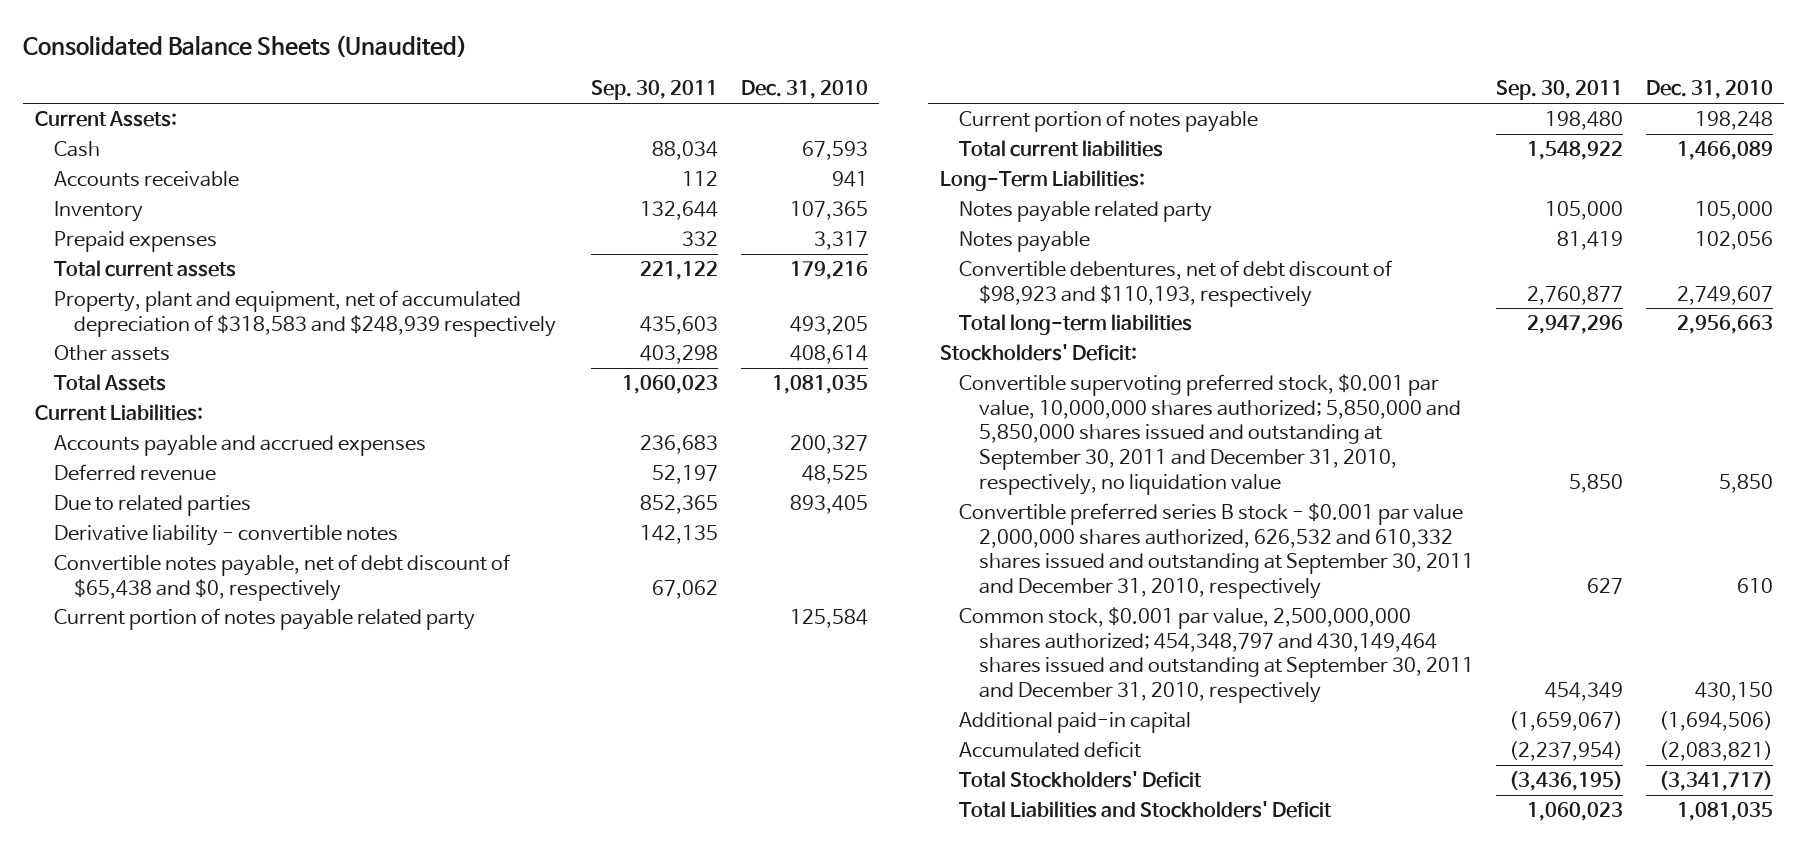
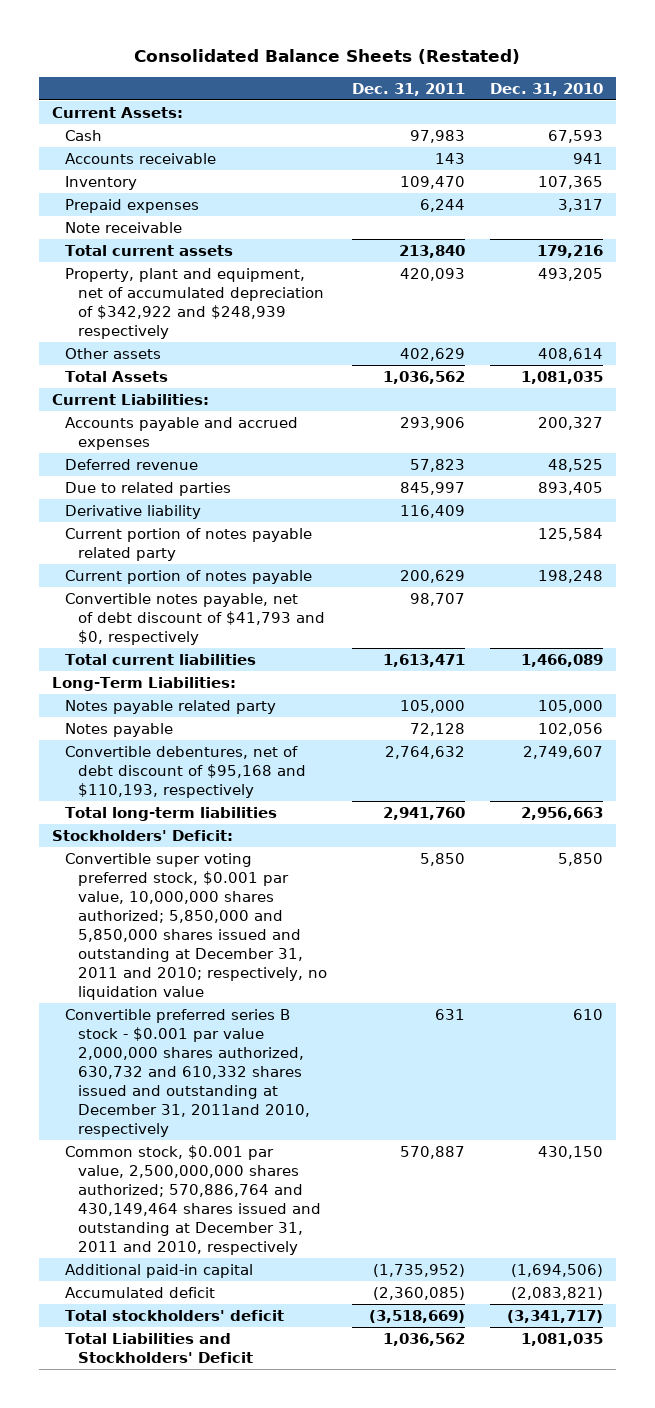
[23,34,468,58] Consolidated Balance Sheets (Unaudited) -> [134,49,521,65] Consolidated Balance Sheets (Restated)
[591,80,719,101] Sep. 30, 2011 -> none
none -> [351,82,465,96] Dec. 31, 2011
none -> [64,221,182,233] Note receivable
[54,289,556,337] Property, plant and equipment, net of accumulated depreciation of $318,583 and $248,939 respectively -> [64,267,324,339] Property, plant and equipment, net of accumulated depreciation of $342,922 and $248,939 respectively
[54,553,511,601] Convertible notes payable, net of debt discount of $65,438 and $0, respectively -> none
[54,524,399,546] Derivative liability - convertible notes -> [64,504,201,519] Derivative liability
none -> [64,592,325,645] Convertible notes payable, net of debt discount of $41,793 and $0, respectively
[959,259,1393,307] Convertible debentures, net of debt discount of $98,923 and $110,193, respectively -> [64,745,306,798] Convertible debentures, net of debt discount of $95,168 and $110,193, respectively
[959,373,1461,495] Convertible supervoting preferred stock, $0.001 par value, 10,000,000 shares authorized; 5,850,000 and 5,850,000 shares issued and outstanding at September 30, 2011 and December 31, 2010, respectively, no liquidation value -> [64,852,327,1000] Convertible super voting preferred stock, $0.001 par value, 10,000,000 shares authorized; 5,850,000 and 5,850,000 shares issued and outstanding at December 31, 2011 and 2010; respectively, no liquidation value
[959,502,1474,600] Convertible preferred series B stock - $0.001 par value 2,000,000 shares authorized, 626,532 and 610,332 shares issued and outstanding at September 30, 2011 and December 31, 2010, respectively -> [64,1008,310,1137] Convertible preferred series B stock - $0.001 par value 2,000,000 shares authorized, 630,732 and 610,332 shares issued and outstanding at December 31, 2011and 2010, respectively
[959,606,1474,704] Common stock, $0.001 par value, 2,500,000,000 shares authorized; 454,348,797 and 430,149,464 shares issued and outstanding at September 30, 2011 and December 31, 2010, respectively -> [64,1144,321,1255] Common stock, $0.001 par value, 2,500,000,000 shares authorized; 570,886,764 and 430,149,464 shares issued and outstanding at December 31, 2011 and 2010, respectively
[959,770,1203,788] Total Stockholders' Deficit -> [64,1309,284,1321] Total stockholders' deficit

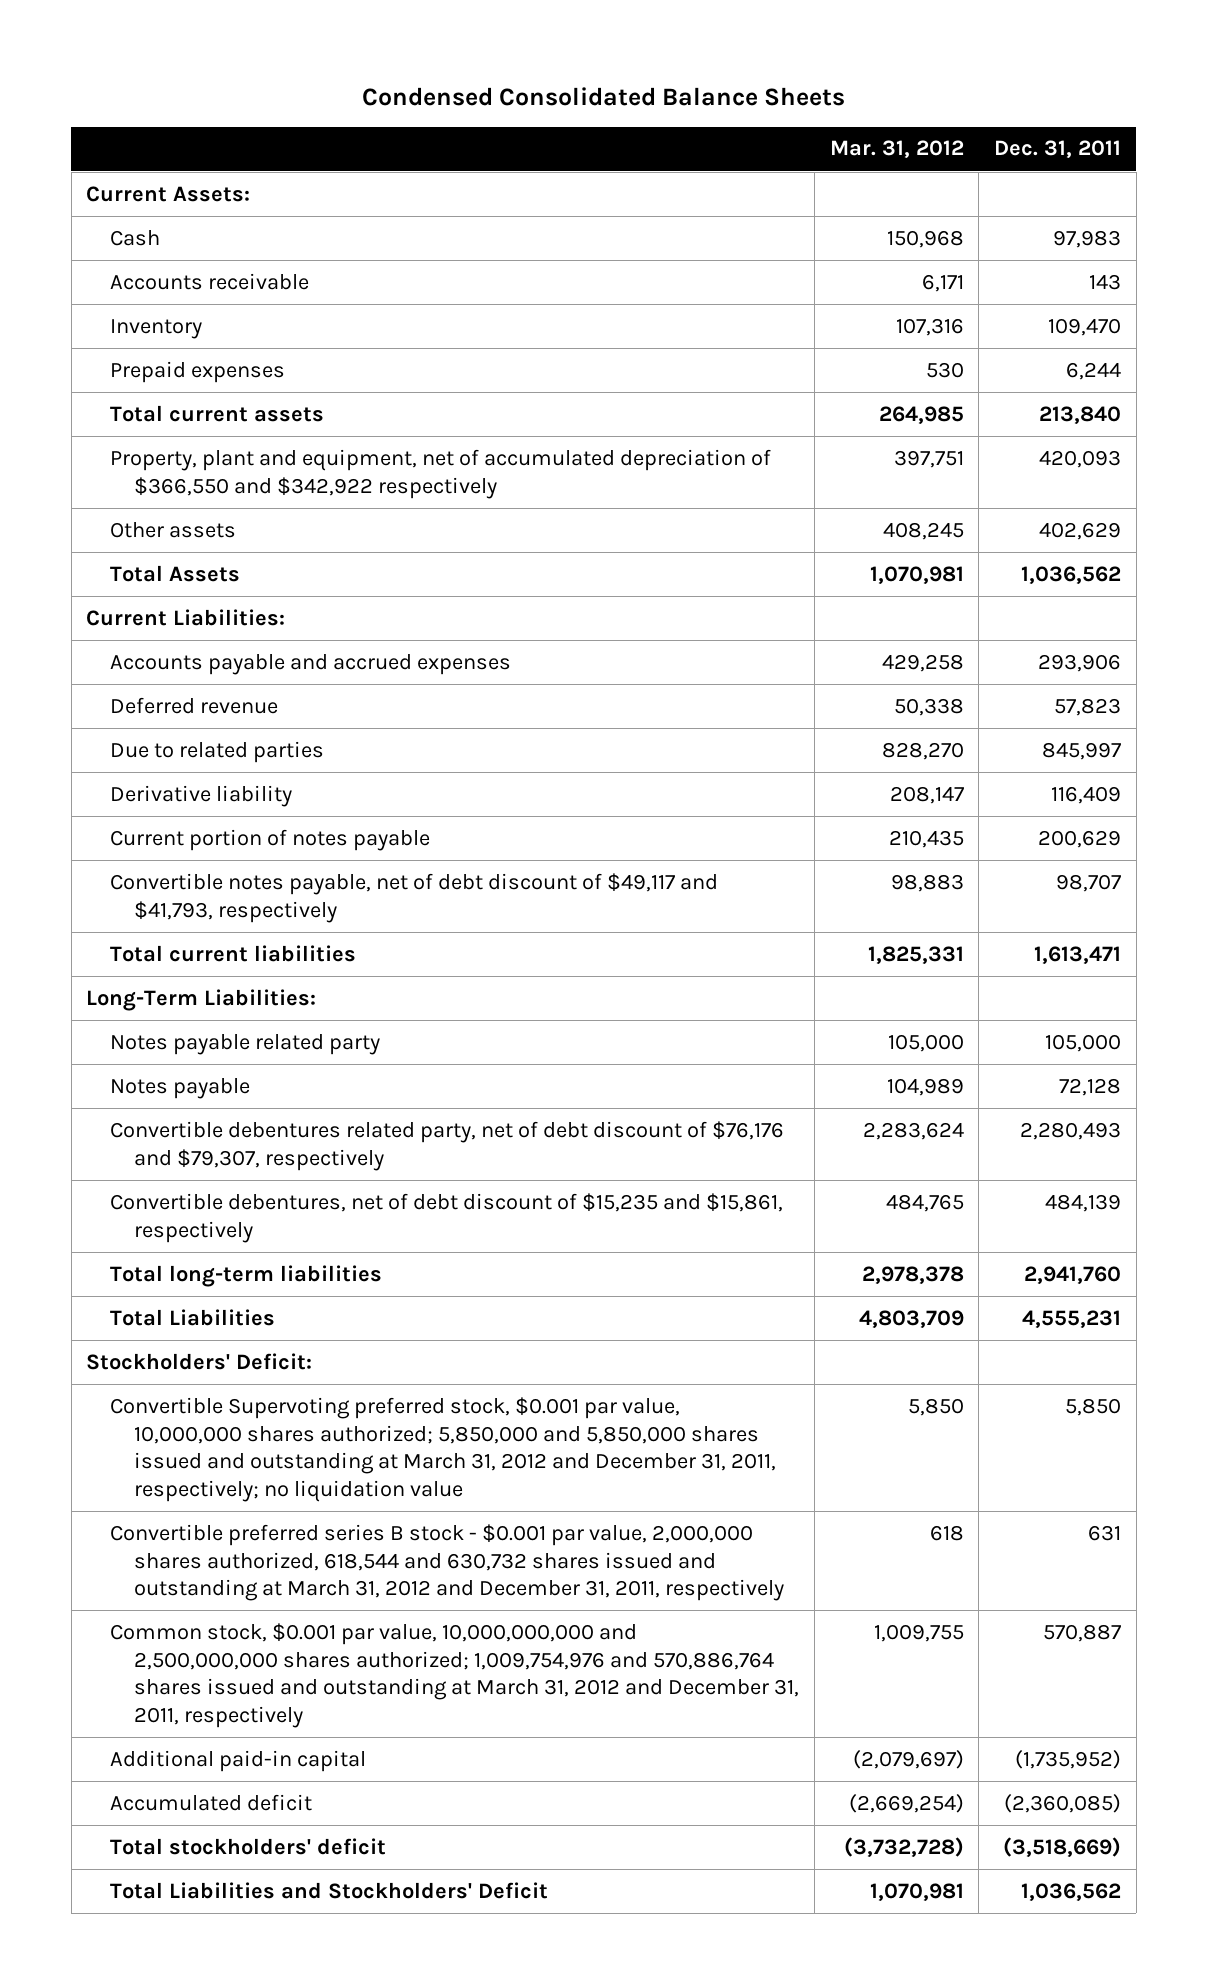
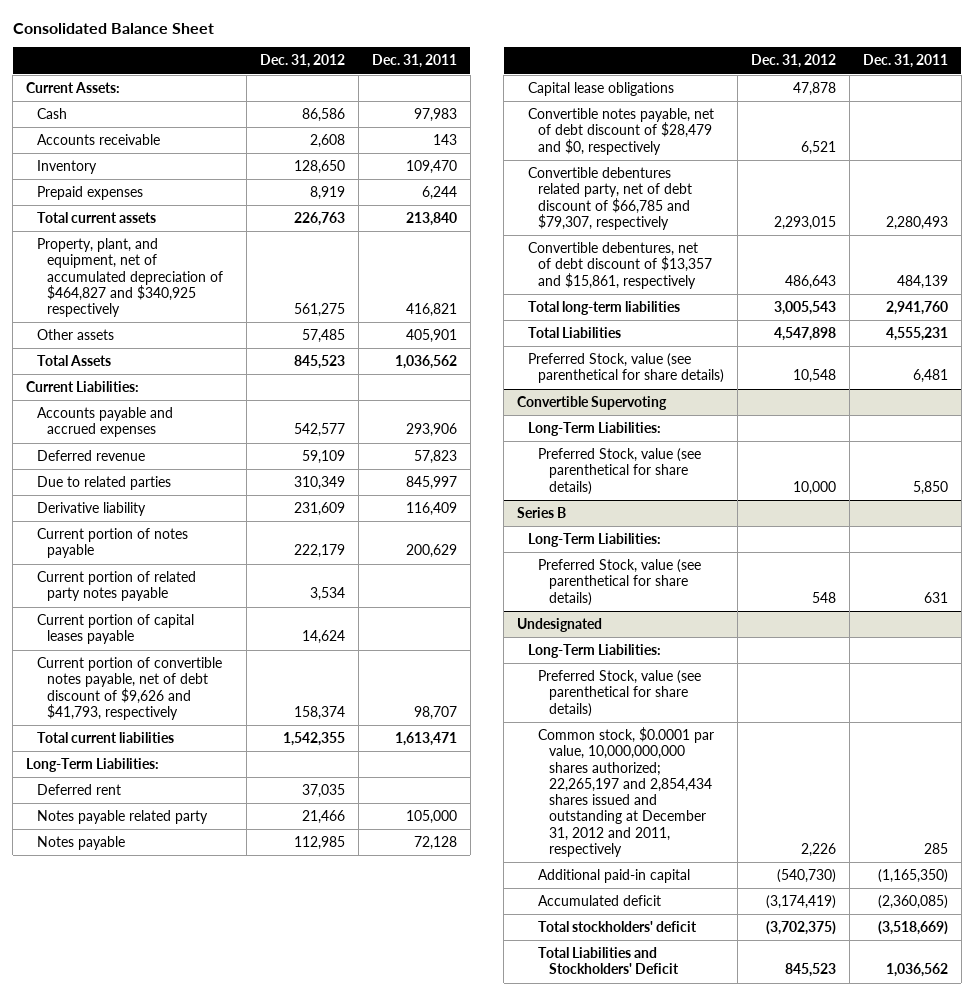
[361,86,845,106] Condensed Consolidated Balance Sheets -> [12,22,214,34] Consolidated Balance Sheet
[829,140,964,159] Mar. 31, 2012 -> none
none -> [259,54,345,69] Dec. 31, 2012
[110,448,772,499] Property, plant and equipment, net of accumulated depreciation of $366,550 and $342,922 respectively -> [36,238,224,318] Property, plant, and equipment, net of accumulated depreciation of $464,827 and $340,925 respectively
[1039,449,1122,468] 420,093 -> [405,303,457,318] 416,821
[1039,521,1122,540] 402,629 -> [405,329,457,344] 405,901
none -> [36,571,196,602] Current portion of related party notes payable
none -> [36,614,194,645] Current portion of capital leases payable
[110,872,719,923] Convertible notes payable, net of debt discount of $49,117 and $41,793, respectively -> [36,657,222,720] Current portion of convertible notes payable, net of debt discount of $9,626 and $41,793, respectively
none -> [36,784,121,796] Deferred rent
none -> [527,82,674,97] Capital lease obligations
none -> [527,108,714,155] Convertible notes payable, net of debt discount of $28,479 and $0, respectively
[110,1120,785,1171] Convertible debentures related party, net of debt discount of $76,176 and $79,307, respectively -> [527,167,693,230] Convertible debentures related party, net of debt discount of $66,785 and $79,307, respectively
[110,1192,784,1243] Convertible debentures, net of debt discount of $15,235 and $15,861, respectively -> [527,242,713,289] Convertible debentures, net of debt discount of $13,357 and $15,861, respectively
[86,1352,313,1370] Stockholders' Deficit: -> none
none -> [527,353,725,384] Preferred Stock, value (see parenthetical for share details)
none -> [517,396,668,411] Convertible Supervoting
none -> [527,422,661,437] Long-Term Liabilities:
[110,1396,777,1502] Convertible Supervoting preferred stock, $0.001 par value, 10,000,000 shares authorized; 5,850,000 and 5,850,000 shares issued and outstanding at March 31, 2012 and December 31, 2011, respectively; no liquidation value -> [538,448,702,495] Preferred Stock, value (see parenthetical for share details)
none -> [517,507,567,519] Series B
none -> [527,533,661,548] Long-Term Liabilities:
[110,1523,785,1602] Convertible preferred series B stock - $0.001 par value, 2,000,000 shares authorized, 618,544 and 630,732 shares issued and outstanding at March 31, 2012 and December 31, 2011, respectively -> [538,559,702,606] Preferred Stock, value (see parenthetical for share details)
none -> [517,618,603,633] Undesignated
none -> [527,644,661,659] Long-Term Liabilities:
none -> [538,670,702,717] Preferred Stock, value (see parenthetical for share details)
[110,1622,800,1728] Common stock, $0.001 par value, 10,000,000,000 and 2,500,000,000 shares authorized; 1,009,754,976 and 570,886,764 shares issued and outstanding at March 31, 2012 and December 31, 2011, respectively -> [538,727,715,857] Common stock, $0.0001 par value, 10,000,000,000 shares authorized; 22,265,197 and 2,854,434 shares issued and outstanding at December 31, 2012 and 2011, respectively
[1043,1623,1122,1642] 570,887 -> [923,842,948,854] 285
[1015,1749,1122,1769] (1,735,952) -> [877,869,948,884] (1,165,350)

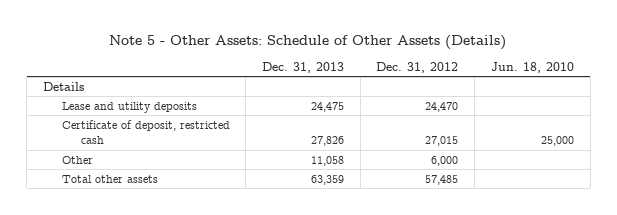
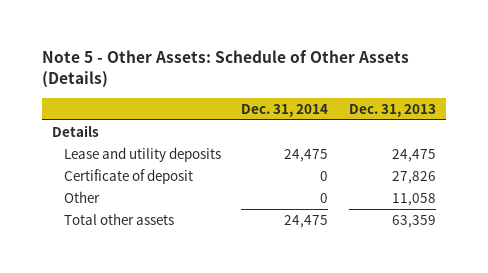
[376,61,459,73] Dec. 31, 2012 -> none
[490,61,574,73] Jun. 18, 2010 -> none
none -> [241,103,329,117] Dec. 31, 2014
[61,119,230,144] Certificate of deposit, restricted cash -> [64,168,194,184] Certificate of deposit

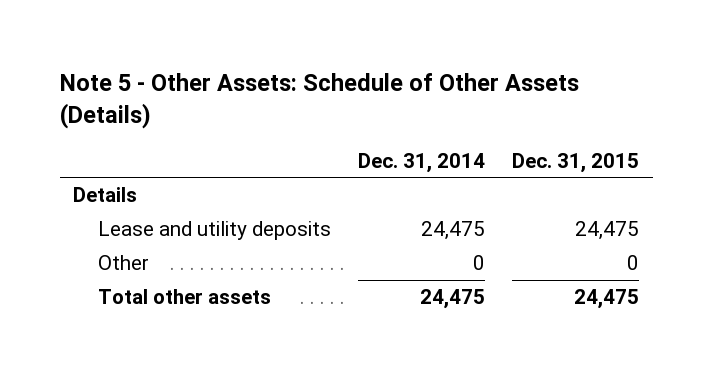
[348,103,436,117] Dec. 31, 2013 -> none
none -> [512,152,640,173] Dec. 31, 2015
[64,168,194,184] Certificate of deposit -> none

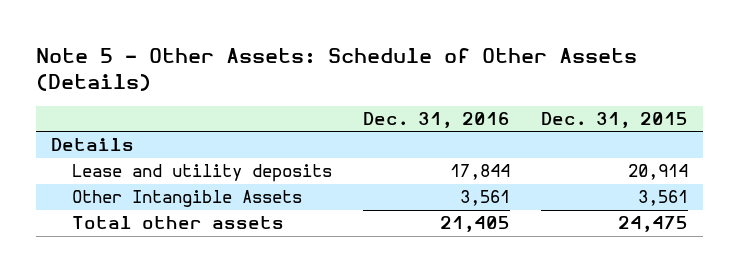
[358,152,486,173] Dec. 31, 2014 -> none
none -> [362,112,510,129] Dec. 31, 2016
[98,255,150,271] Other -> none
[575,221,640,241] 24,475 -> [627,164,688,181] 20,914
none -> [72,190,303,208] Other Intangible Assets

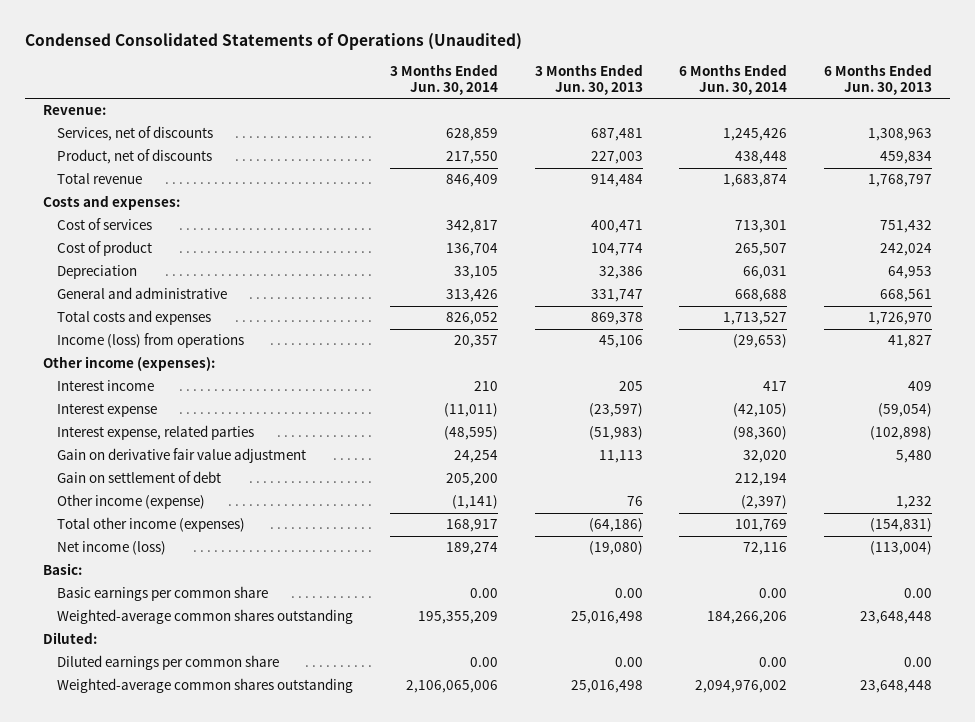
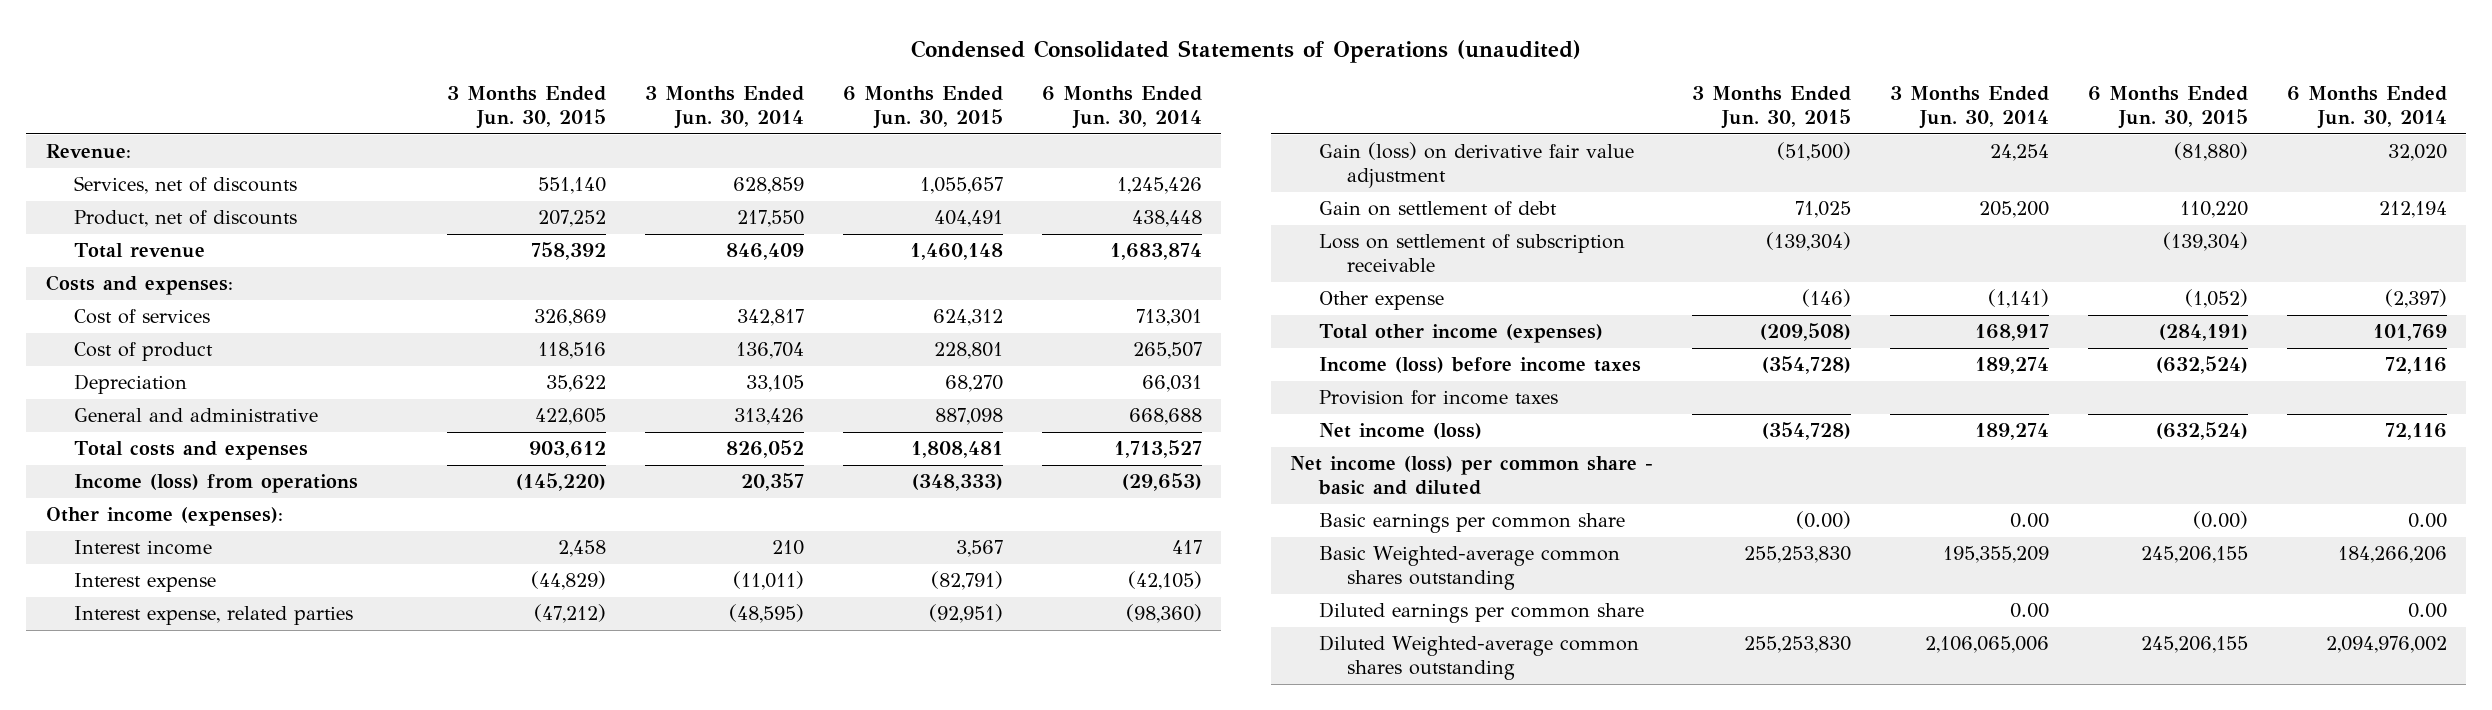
[24,32,522,50] Condensed Consolidated Statements of Operations (Unaudited) -> [911,39,1582,63] Condensed Consolidated Statements of Operations (unaudited)
[534,63,643,95] 3 Months Ended Jun. 30, 2013 -> none
[823,63,932,95] 6 Months Ended Jun. 30, 2013 -> none
none -> [447,86,607,130] 3 Months Ended Jun. 30, 2015
none -> [843,86,1004,130] 6 Months Ended Jun. 30, 2015
[57,448,307,464] Gain on derivative fair value adjustment -> [1318,142,1634,189] Gain (loss) on derivative fair value adjustment
none -> [1318,234,1625,273] Loss on settlement of subscription receivable
[57,494,206,510] Other income (expense) -> [1318,291,1444,311] Other expense
none -> [1318,357,1641,374] Income (loss) before income taxes
none -> [1318,390,1558,406] Provision for income taxes
[42,563,82,576] Basic: -> none
none -> [1290,456,1654,496] Net income (loss) per common share - basic and diluted
[42,632,97,645] Diluted: -> none
[57,609,354,625] Weighted-average common shares outstanding -> [1318,546,1620,591] Basic Weighted-average common shares outstanding
[57,678,354,694] Weighted-average common shares outstanding -> [1318,635,1639,681] Diluted Weighted-average common shares outstanding

